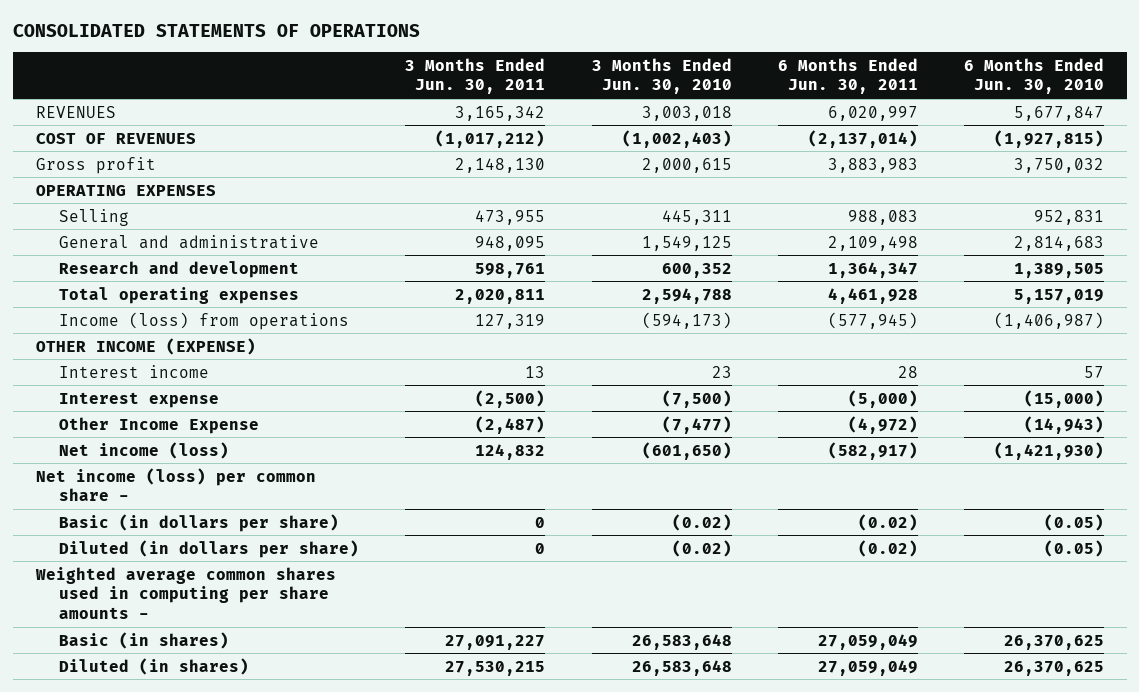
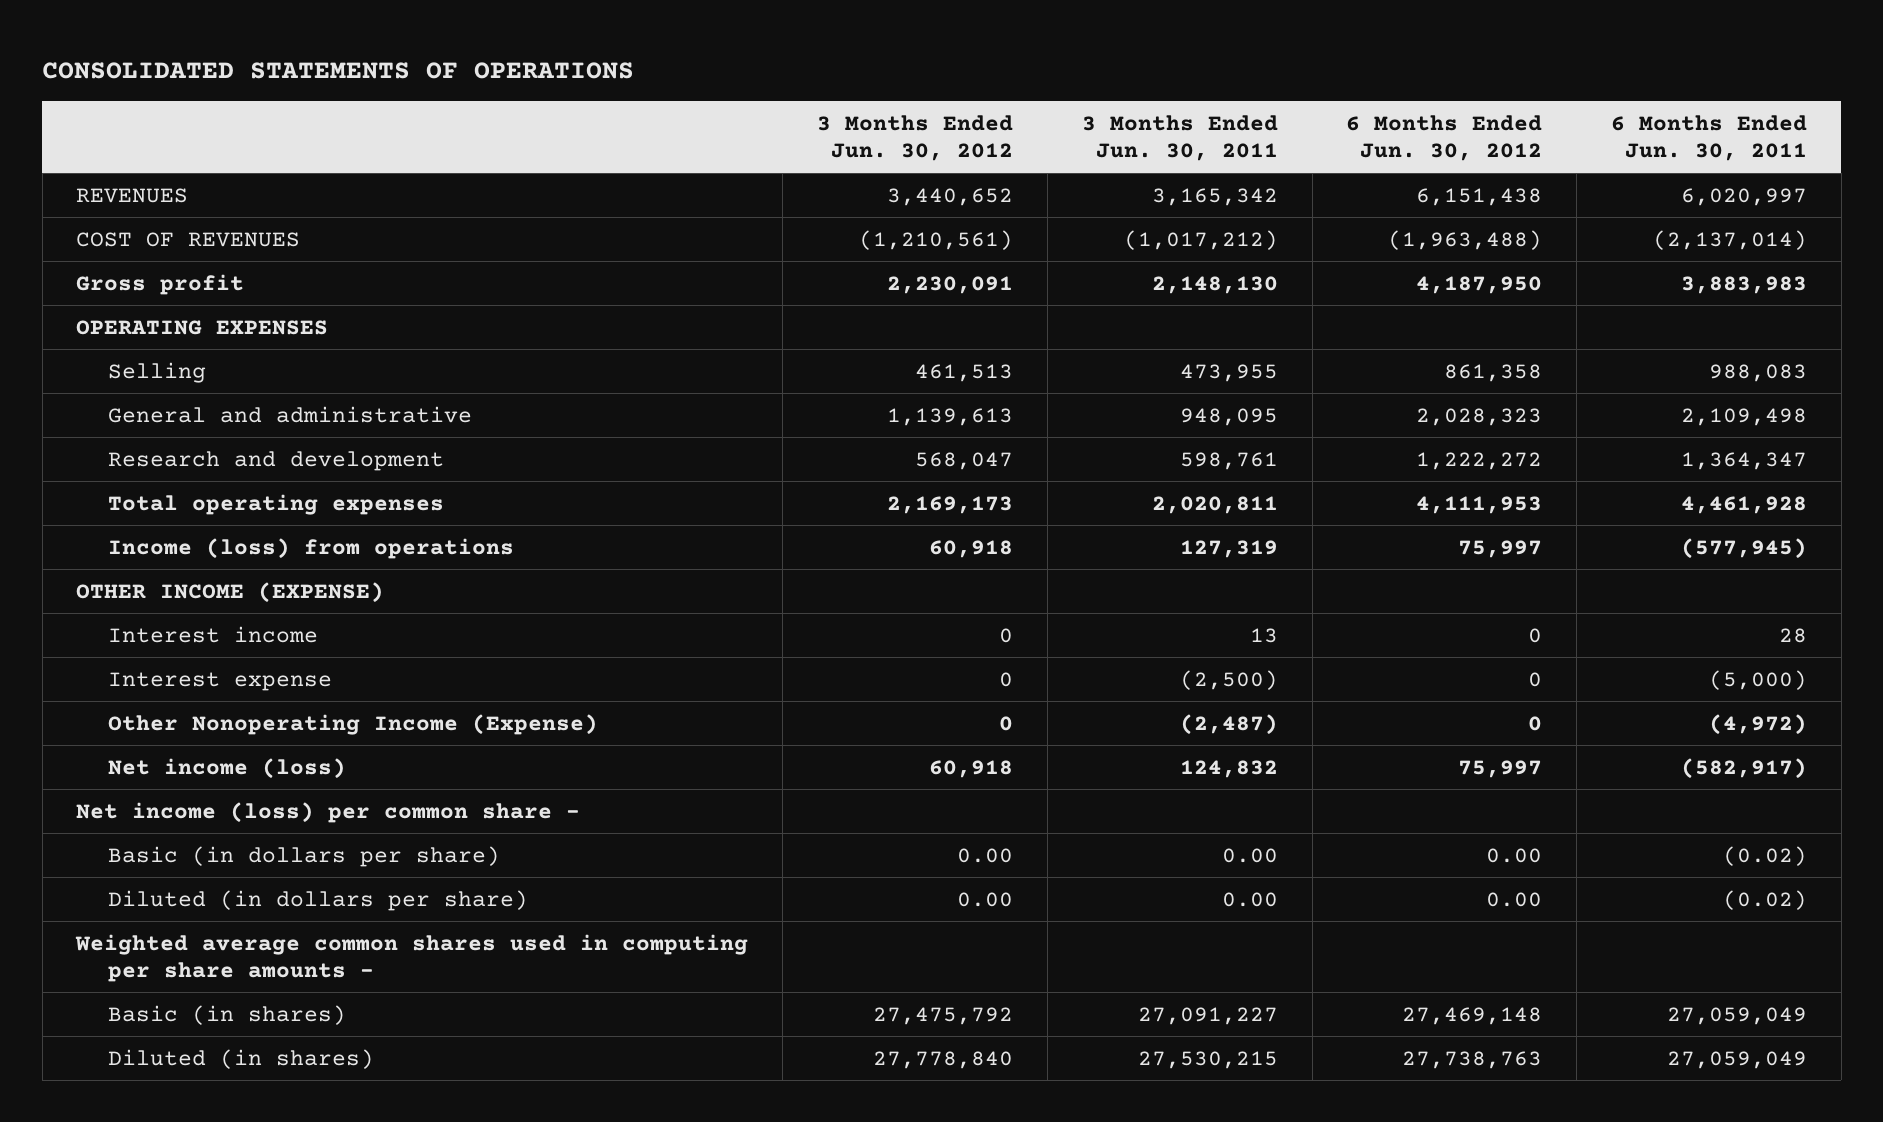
[591,57,732,95] 3 Months Ended Jun. 30, 2010 -> none
[963,57,1104,95] 6 Months Ended Jun. 30, 2010 -> none
none -> [817,115,1014,162] 3 Months Ended Jun. 30, 2012
none -> [1346,115,1543,162] 6 Months Ended Jun. 30, 2012
[59,416,260,434] Other Income Expense -> [107,713,598,735] Other Nonoperating Income (Expense)
[535,516,546,528] 0 -> [1221,847,1278,863] 0.00
[535,542,546,554] 0 -> [1221,891,1278,907] 0.00

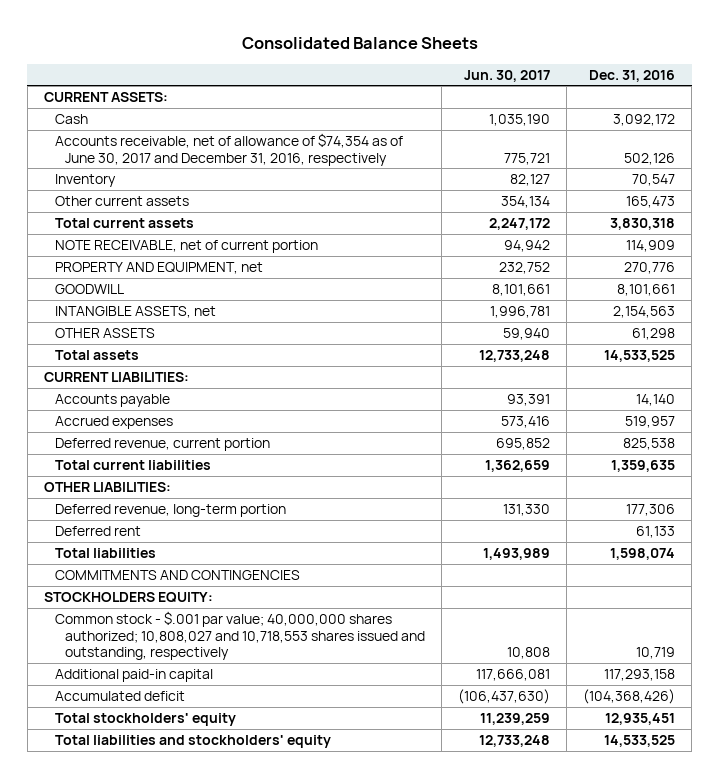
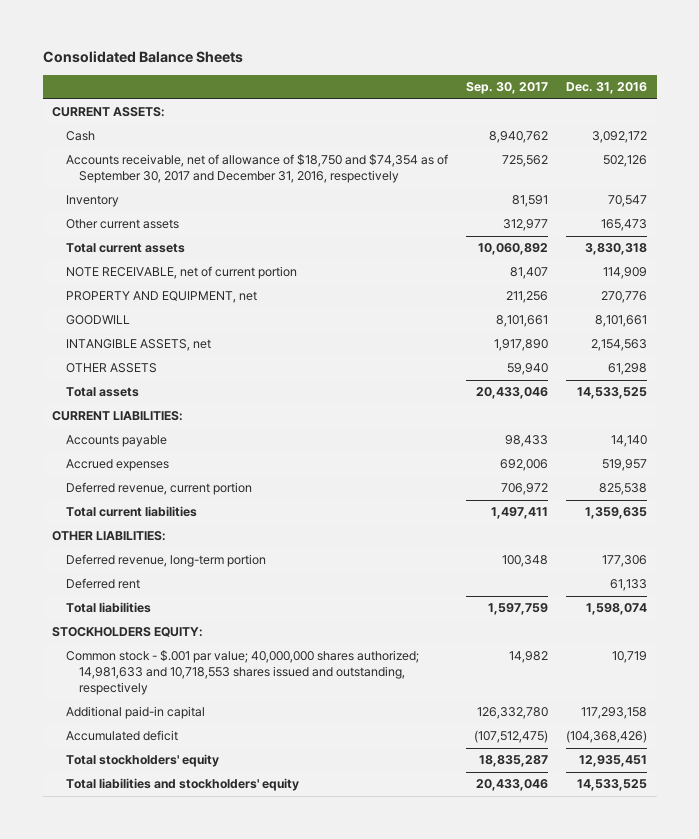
[464,69,551,82] Jun. 30, 2017 -> none
none -> [466,82,549,95] Sep. 30, 2017
[54,133,403,166] Accounts receivable, net of allowance of $74,354 as of June 30, 2017 and December 31, 2016, respectively -> [65,154,448,184] Accounts receivable, net of allowance of $18,750 and $74,354 as of September 30, 2017 and December 31, 2016, respectively
[54,570,300,581] COMMITMENTS AND CONTINGENCIES -> none
[54,611,426,661] Common stock - $.001 par value; 40,000,000 shares authorized; 10,808,027 and 10,718,553 shares issued and outstanding, respectively -> [65,650,419,696] Common stock - $.001 par value; 40,000,000 shares authorized; 14,981,633 and 10,718,553 shares issued and outstanding, respectively

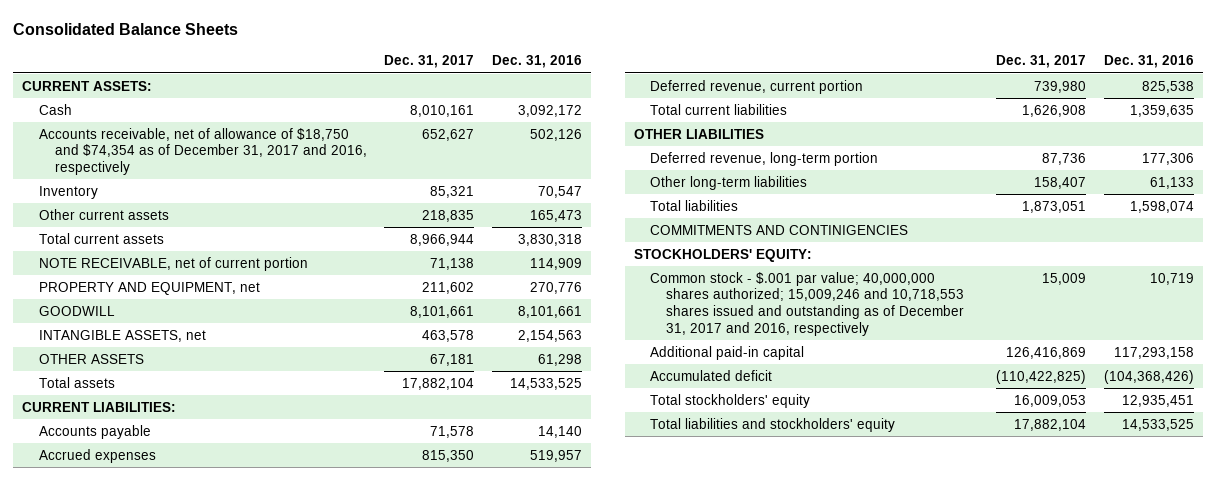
[466,82,549,95] Sep. 30, 2017 -> none
none -> [384,55,475,69] Dec. 31, 2017
[65,154,448,184] Accounts receivable, net of allowance of $18,750 and $74,354 as of September 30, 2017 and December 31, 2016, respectively -> [38,127,367,176] Accounts receivable, net of allowance of $18,750 and $74,354 as of December 31, 2017 and 2016, respectively
[52,531,167,542] OTHER LIABILITIES: -> [633,128,764,139] OTHER LIABILITIES
[65,578,140,590] Deferred rent -> [650,175,808,190] Other long-term liabilities
none -> [650,224,909,235] COMMITMENTS AND CONTINIGENCIES
[52,627,204,638] STOCKHOLDERS EQUITY: -> [633,248,812,262] STOCKHOLDERS' EQUITY:
[65,650,419,696] Common stock - $.001 par value; 40,000,000 shares authorized; 14,981,633 and 10,718,553 shares issued and outstanding, respectively -> [650,271,965,336] Common stock - $.001 par value; 40,000,000 shares authorized; 15,009,246 and 10,718,553 shares issued and outstanding as of December 31, 2017 and 2016, respectively

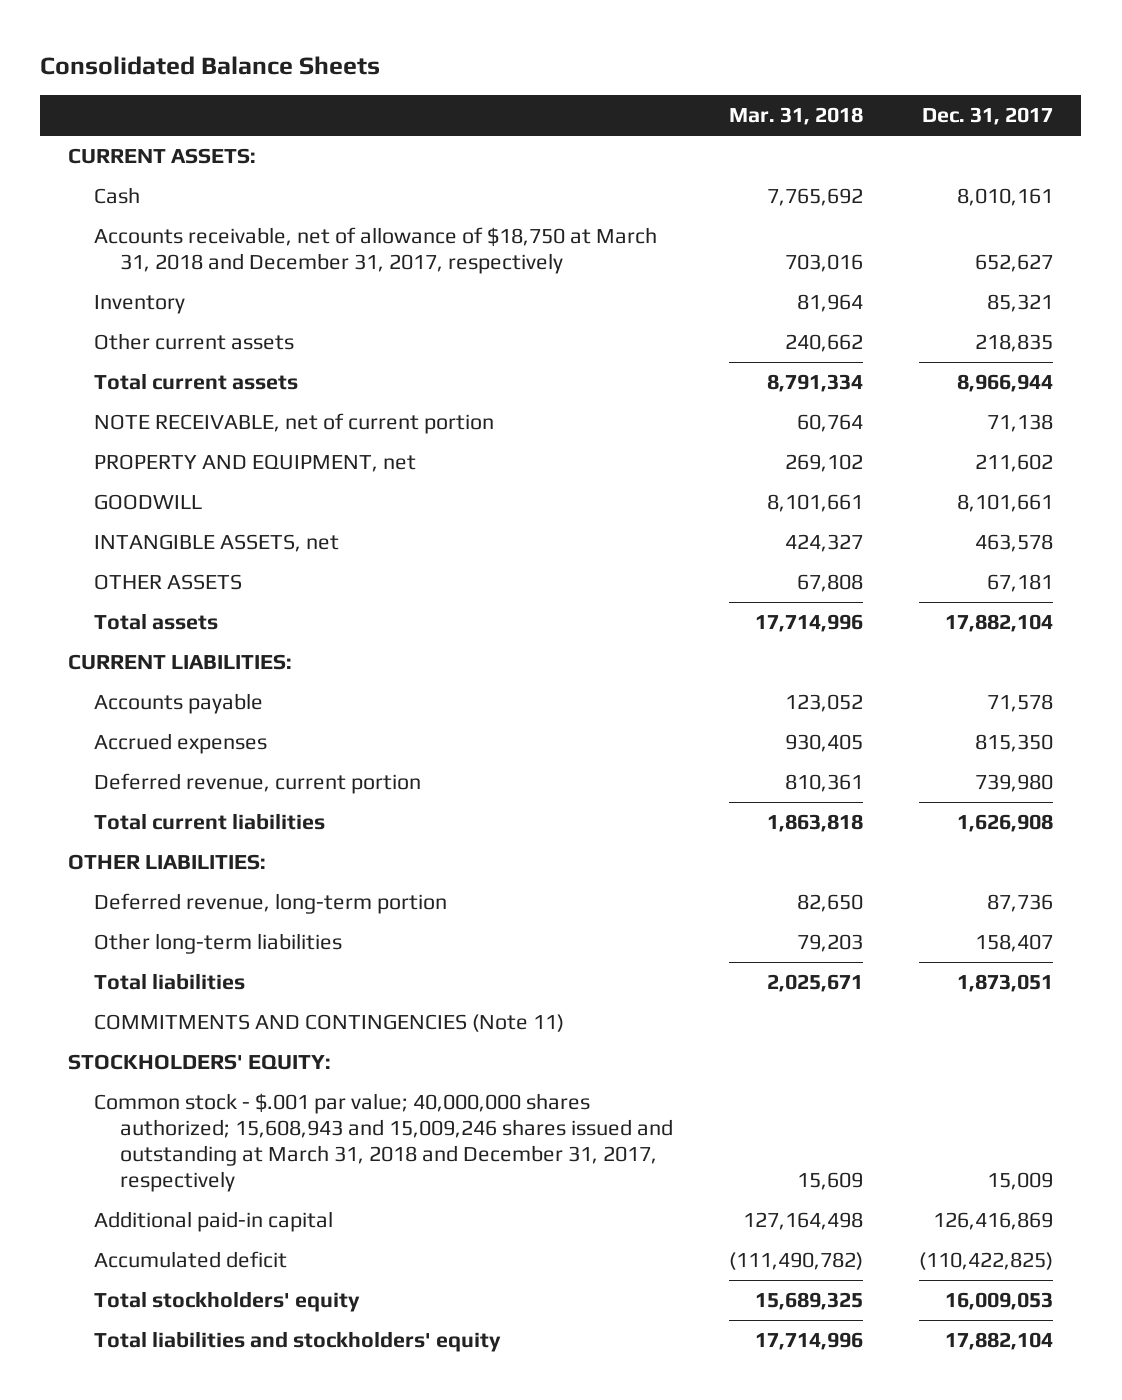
[492,55,583,69] Dec. 31, 2016 -> none
none -> [729,107,864,126] Mar. 31, 2018
[38,127,367,176] Accounts receivable, net of allowance of $18,750 and $74,354 as of December 31, 2017 and 2016, respectively -> [94,227,658,274] Accounts receivable, net of allowance of $18,750 at March 31, 2018 and December 31, 2017, respectively
[633,128,764,139] OTHER LIABILITIES -> [68,854,267,871] OTHER LIABILITIES:
[650,224,909,235] COMMITMENTS AND CONTINIGENCIES -> [94,1014,565,1033] COMMITMENTS AND CONTINGENCIES (Note 11)
[650,271,965,336] Common stock - $.001 par value; 40,000,000 shares authorized; 15,009,246 and 10,718,553 shares issued and outstanding as of December 31, 2017 and 2016, respectively -> [94,1093,674,1192] Common stock - $.001 par value; 40,000,000 shares authorized; 15,608,943 and 15,009,246 shares issued and outstanding at March 31, 2018 and December 31, 2017, respectively

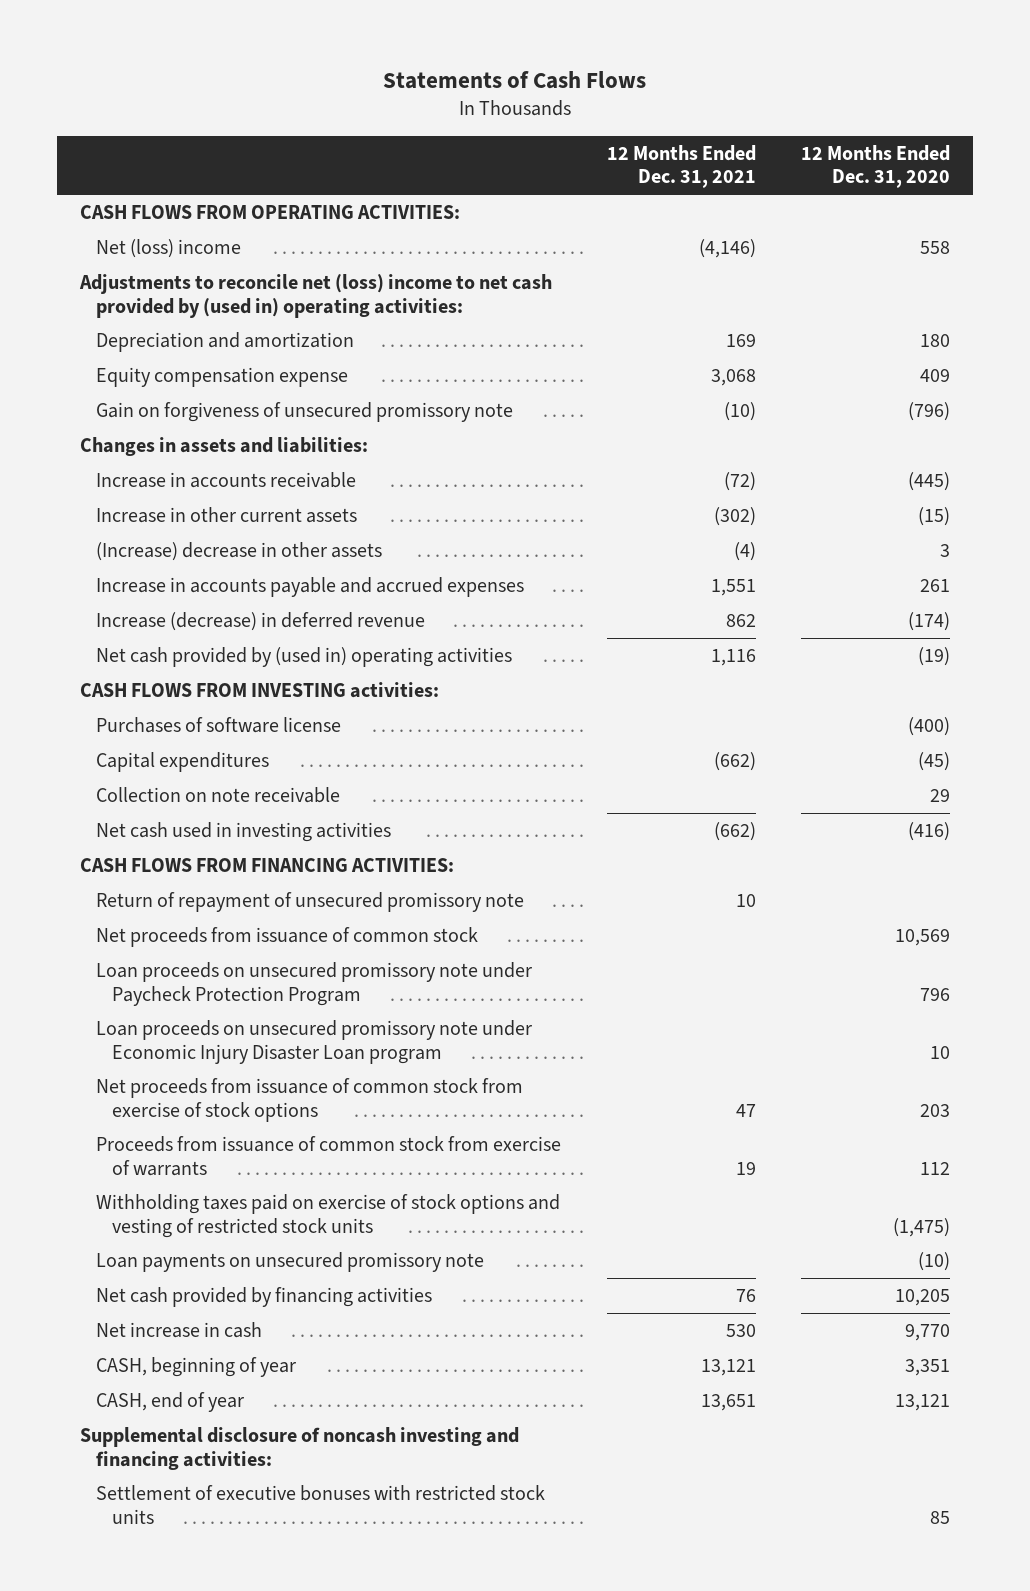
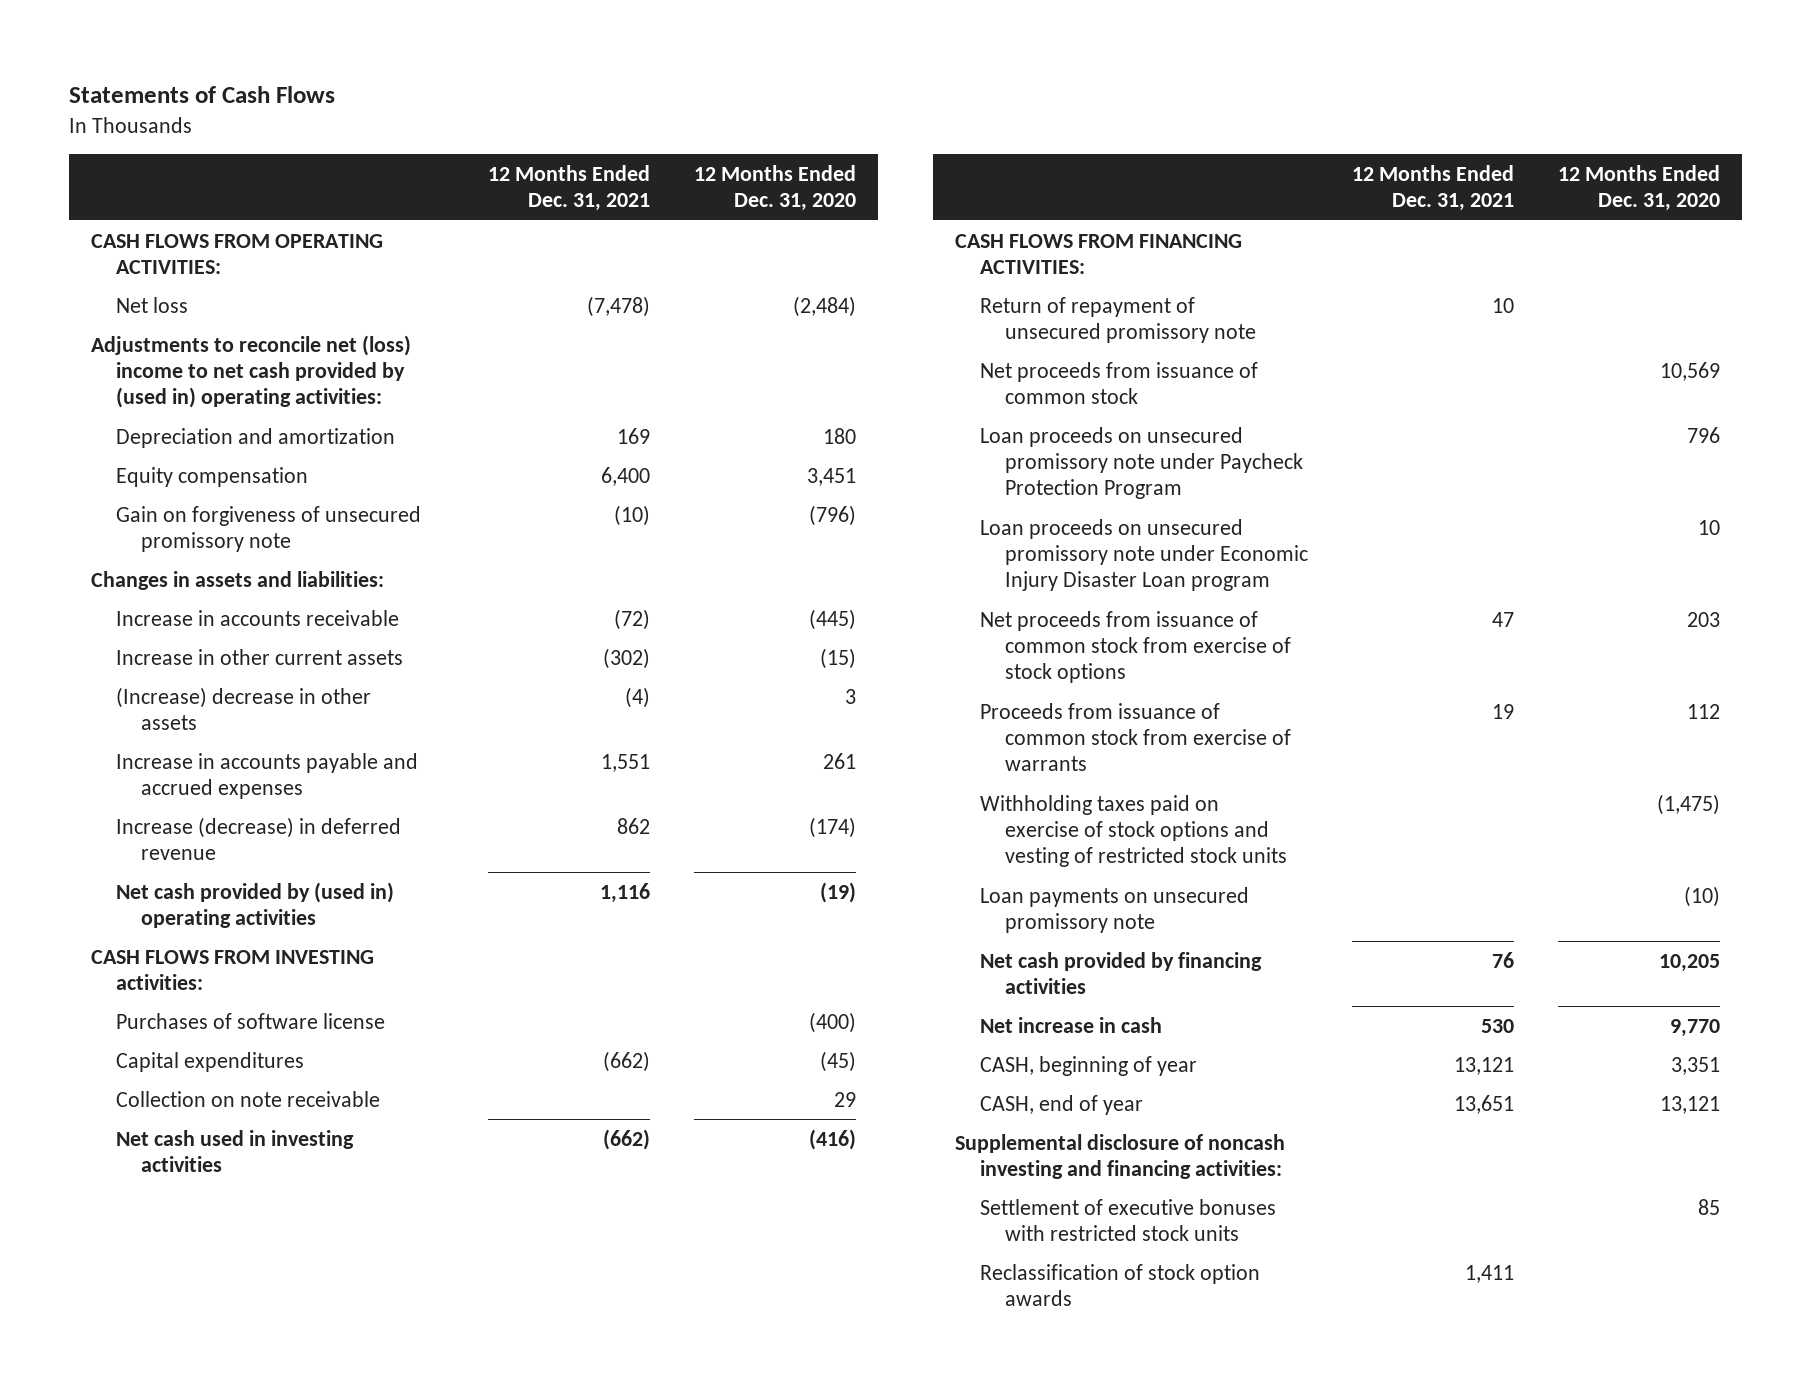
[96,239,242,259] Net (loss) income -> [116,296,189,313] Net loss
[698,239,756,259] (4,146) -> [587,295,651,317] (7,478)
[920,241,951,255] 558 -> [793,295,857,317] (2,484)
[96,367,349,388] Equity compensation expense -> [116,466,309,487] Equity compensation
[710,369,756,387] 3,068 -> [601,466,651,486] 6,400
[920,369,951,383] 409 -> [807,467,857,486] 3,451
none -> [979,1263,1260,1307] Reclassification of stock option awards

